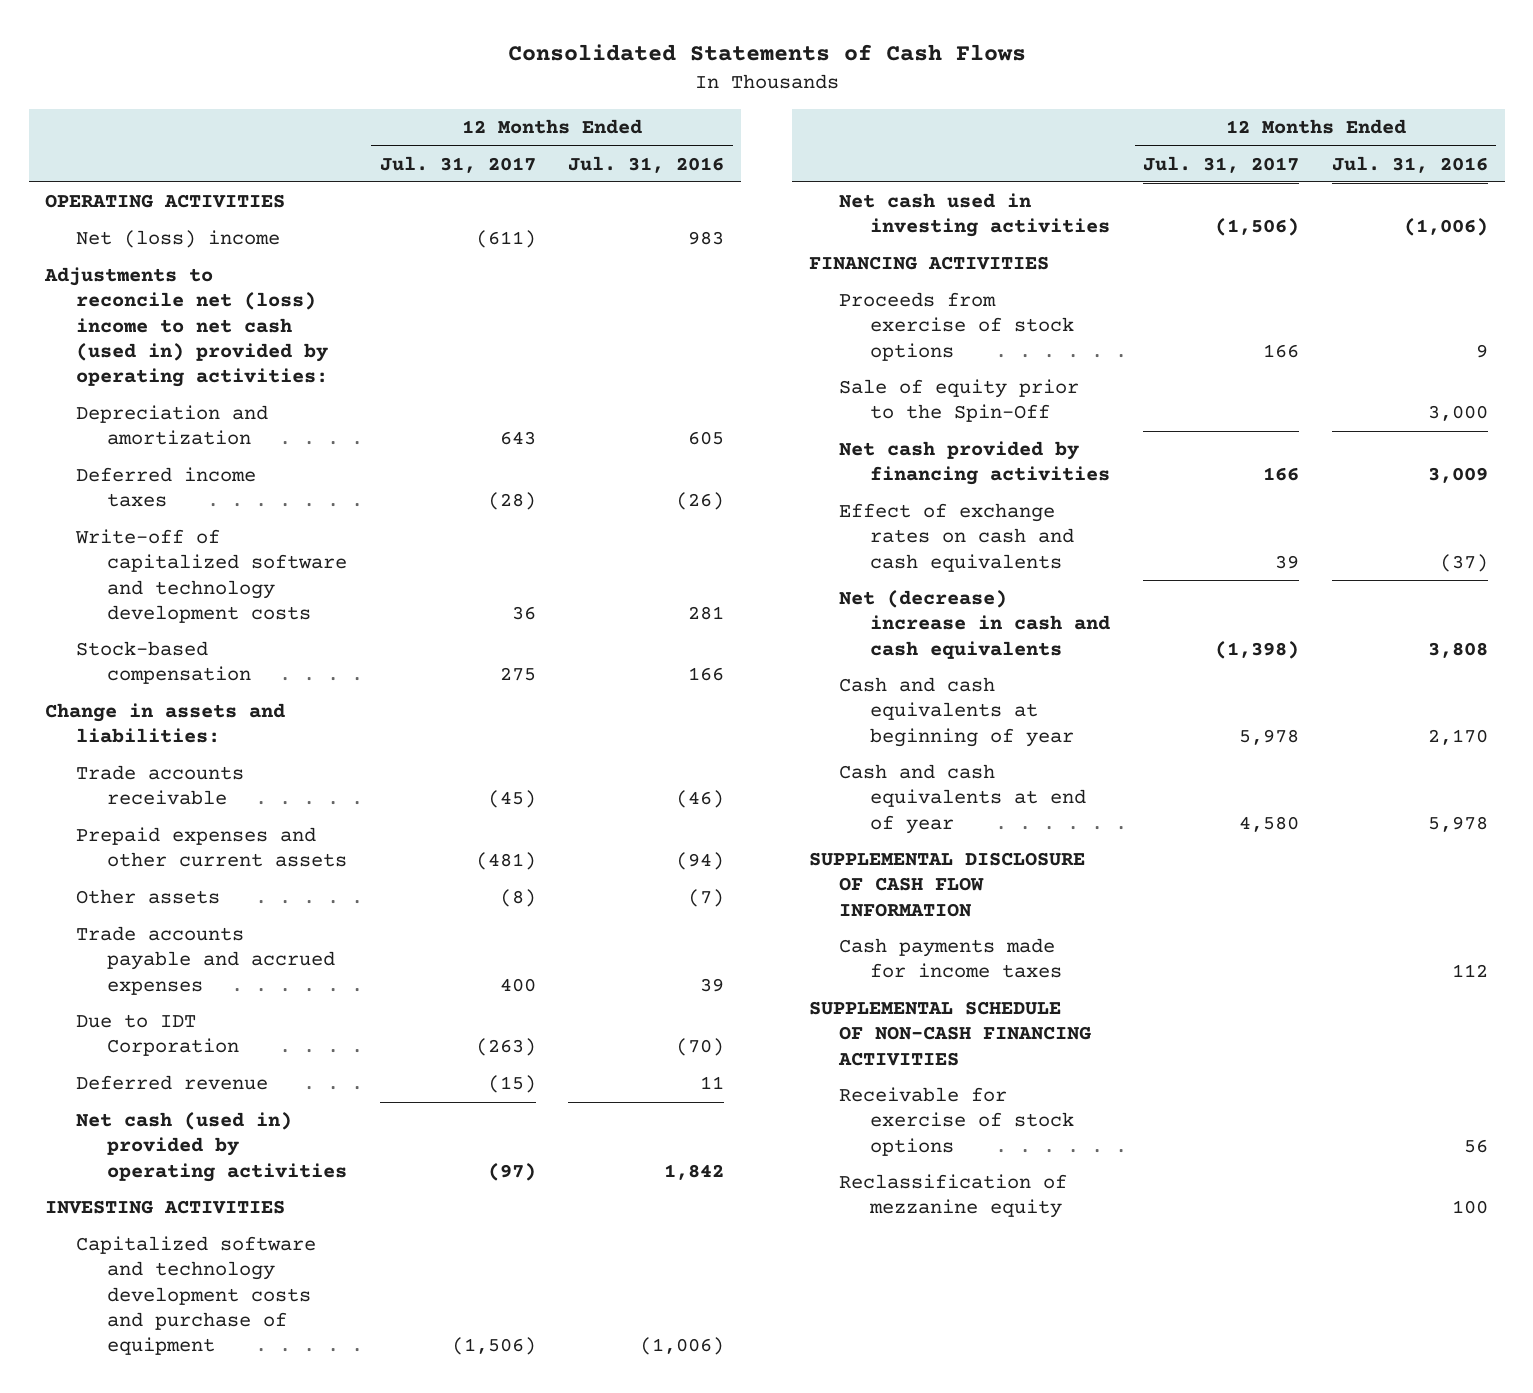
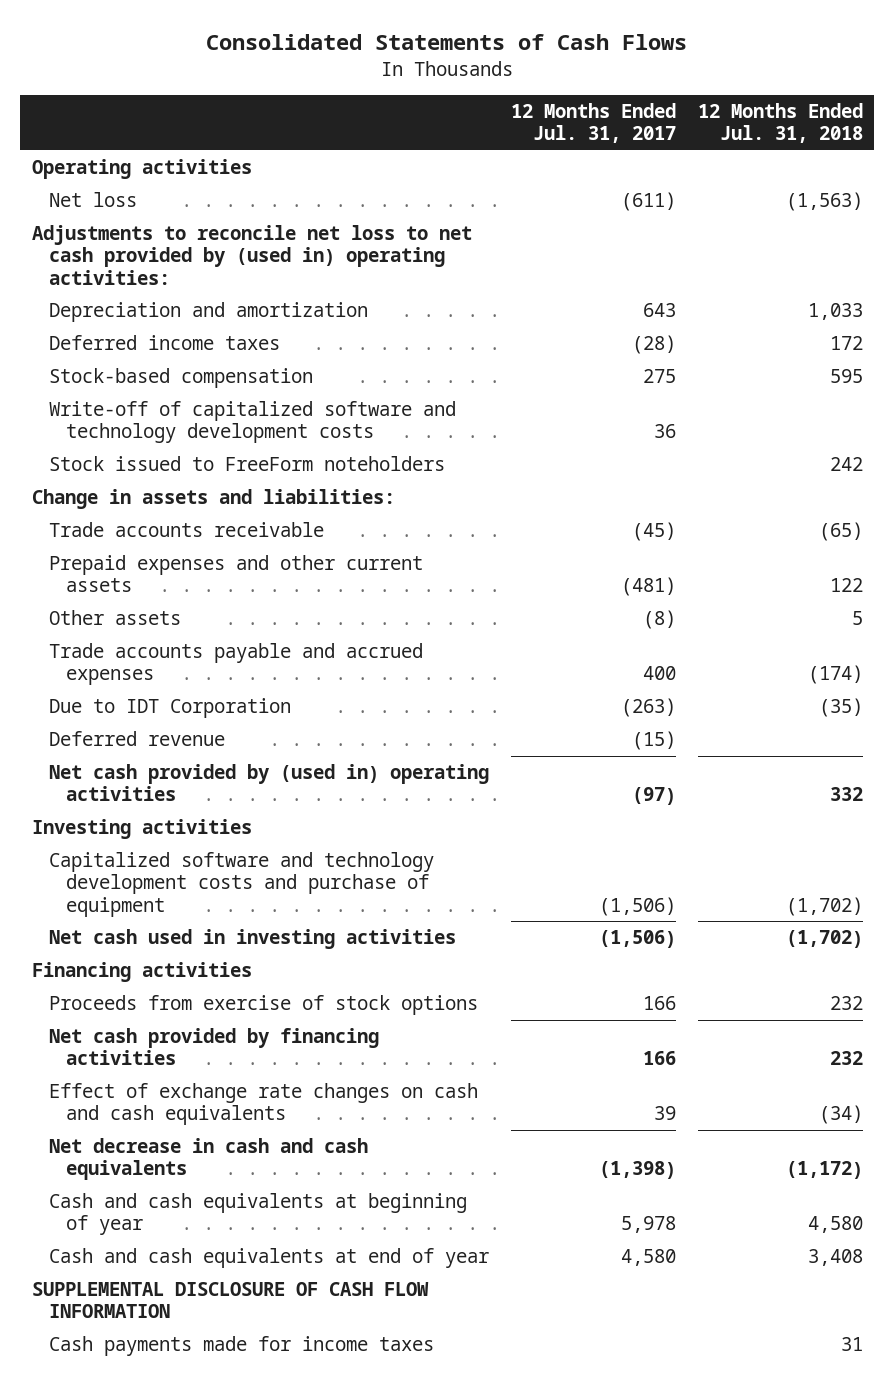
[568,155,725,173] Jul. 31, 2016 -> none
none -> [698,102,864,144] 12 Months Ended Jul. 31, 2018
[45,194,286,209] OPERATING ACTIVITIES -> [31,159,252,180] Operating activities
[75,230,280,249] Net (loss) income -> [48,192,137,208] Net loss
[44,267,328,388] Adjustments to reconcile net (loss) income to net cash (used in) provided by operating activities: -> [31,225,472,285] Adjustments to reconcile net loss to net cash provided by (used in) operating activities:
[74,529,347,623] Write-off of capitalized software and technology development costs -> [48,401,456,444] Write-off of capitalized software and technology development costs
none -> [48,456,445,472] Stock issued to FreeForm noteholders
[75,1112,347,1182] Net cash (used in) provided by operating activities -> [48,764,489,802] Net cash provided by (used in) operating activities
[45,1200,286,1215] INVESTING ACTIVITIES -> [31,819,252,840] Investing activities
[808,256,1049,271] FINANCING ACTIVITIES -> [31,962,252,983] Financing activities
[839,379,1080,423] Sale of equity prior to the Spin-Off -> none
[839,503,1075,572] Effect of exchange rates on cash and cash equivalents -> [48,1083,478,1126] Effect of exchange rate changes on cash and cash equivalents
[839,590,1111,659] Net (decrease) increase in cash and cash equivalents -> [48,1138,368,1181] Net decrease in cash and cash equivalents
[808,1001,1092,1066] SUPPLEMENTAL SCHEDULE OF NON-CASH FINANCING ACTIVITIES -> none
[839,1087,1075,1156] Receivable for exercise of stock options -> none
[839,1174,1068,1219] Reclassification of mezzanine equity -> none

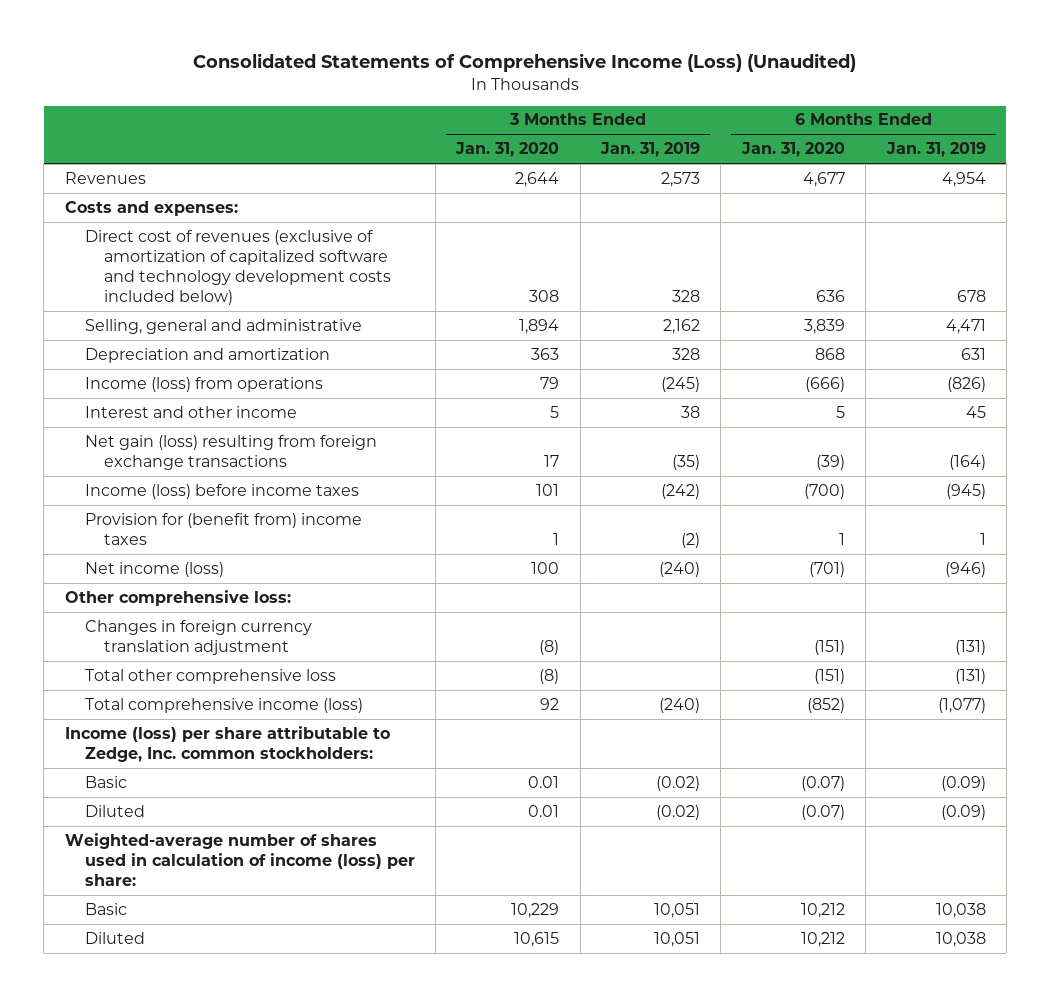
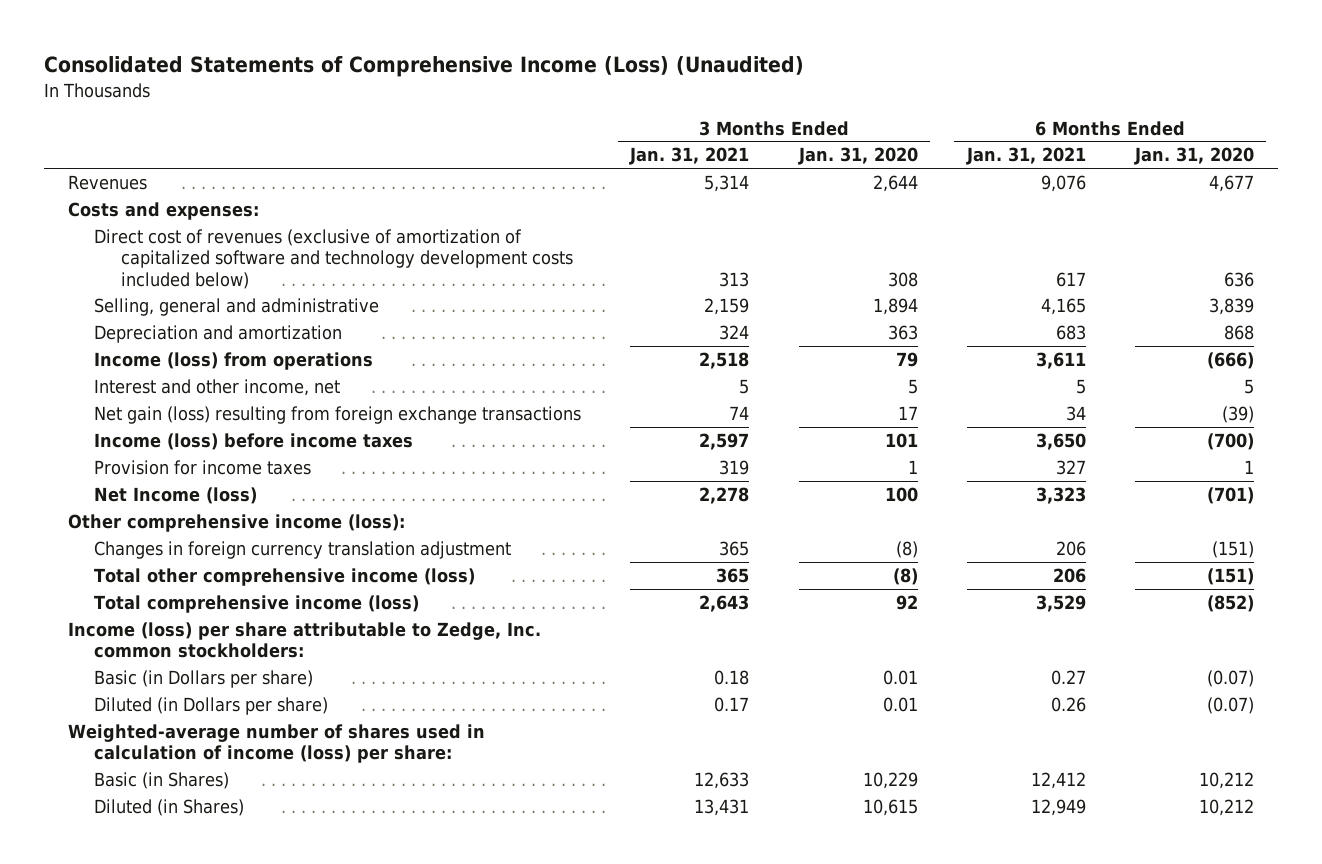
[600,142,701,158] Jan. 31, 2019 -> none
[885,142,986,158] Jan. 31, 2019 -> none
none -> [629,147,750,166] Jan. 31, 2021
none -> [965,147,1086,166] Jan. 31, 2021
[84,405,297,418] Interest and other income -> [94,378,341,396] Interest and other income, net
[84,512,362,545] Provision for (benefit from) income taxes -> [94,459,312,475] Provision for income taxes
[84,561,224,577] Net income (loss) -> [94,486,258,504] Net Income (loss)
[64,589,291,606] Other comprehensive loss: -> [68,513,406,532] Other comprehensive income (loss):
[84,668,336,684] Total other comprehensive loss -> [94,567,476,586] Total other comprehensive income (loss)
[84,775,127,788] Basic -> [94,669,314,688] Basic (in Dollars per share)
[84,804,145,817] Diluted -> [94,696,329,715] Diluted (in Dollars per share)
[84,902,127,915] Basic -> [94,771,230,789] Basic (in Shares)
[84,931,145,944] Diluted -> [94,798,245,816] Diluted (in Shares)

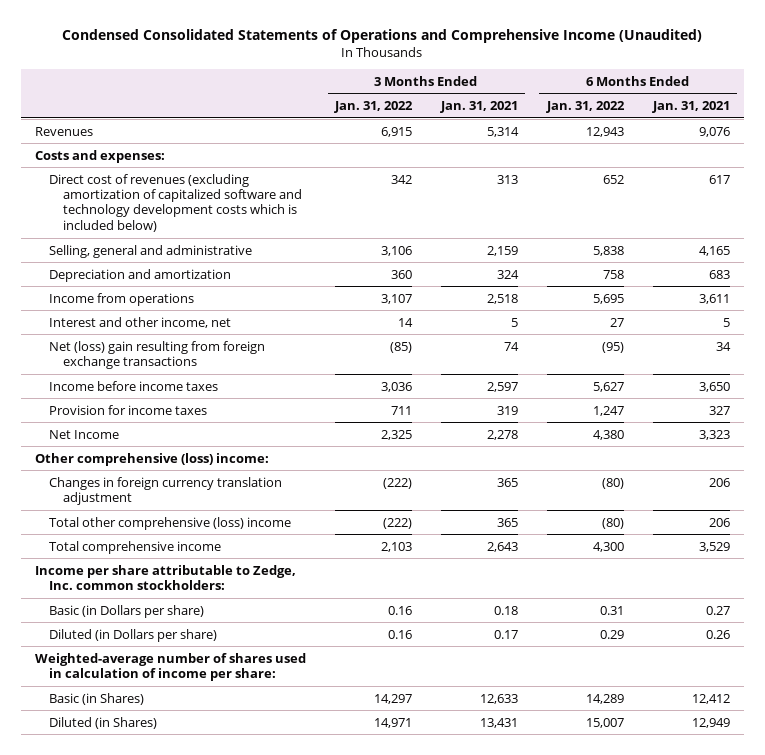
[43,56,804,78] Consolidated Statements of Comprehensive Income (Loss) (Unaudited) -> [62,28,703,43] Condensed Consolidated Statements of Operations and Comprehensive Income (Unaudited)
[797,147,918,166] Jan. 31, 2020 -> none
[1133,147,1254,166] Jan. 31, 2020 -> none
none -> [333,100,413,113] Jan. 31, 2022
none -> [545,100,625,113] Jan. 31, 2022
[94,228,573,289] Direct cost of revenues (exclusive of amortization of capitalized software and technology development costs included below) -> [49,173,303,232] Direct cost of revenues (excluding amortization of capitalized software and technology development costs which is included below)
[94,351,374,370] Income (loss) from operations -> [49,292,195,306] Income from operations
[94,405,582,424] Net gain (loss) resulting from foreign exchange transactions -> [49,340,266,369] Net (loss) gain resulting from foreign exchange transactions
[94,432,414,450] Income (loss) before income taxes -> [49,380,219,391] Income before income taxes
[94,486,258,504] Net Income (loss) -> [49,429,120,439] Net Income
[68,513,406,532] Other comprehensive income (loss): -> [35,452,270,466] Other comprehensive (loss) income:
[94,567,476,586] Total other comprehensive income (loss) -> [49,516,292,530] Total other comprehensive (loss) income
[94,594,420,613] Total comprehensive income (loss) -> [49,540,222,554] Total comprehensive income
[68,621,542,659] Income (loss) per share attributable to Zedge, Inc. common stockholders: -> [35,564,297,590] Income per share attributable to Zedge, Inc. common stockholders:
[68,723,486,764] Weighted-average number of shares used in calculation of income (loss) per share: -> [35,652,307,681] Weighted-average number of shares used in calculation of income per share:

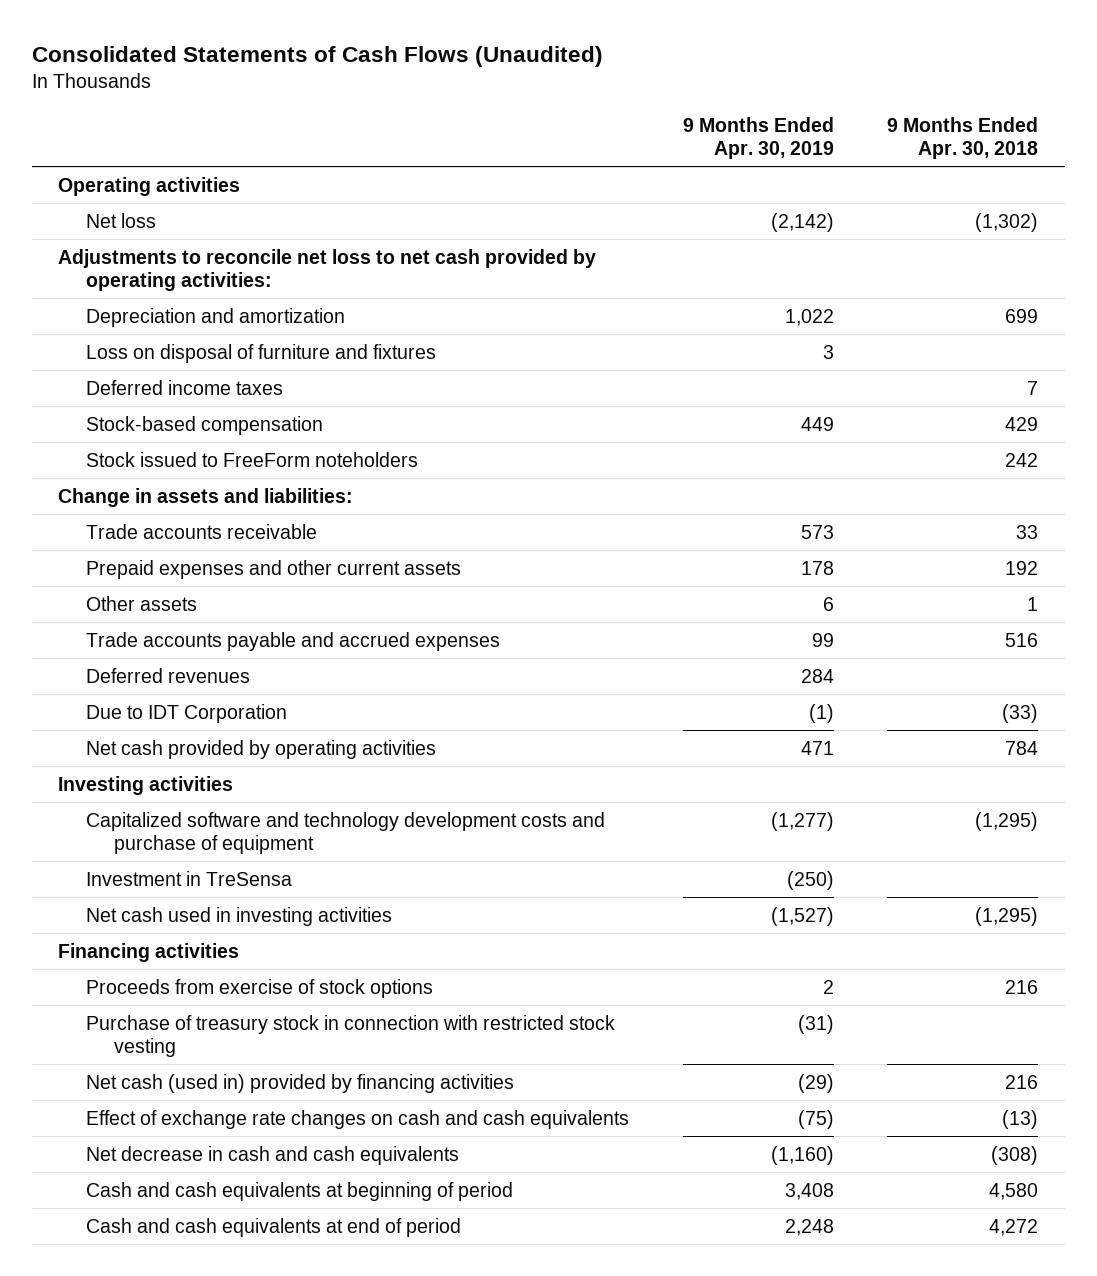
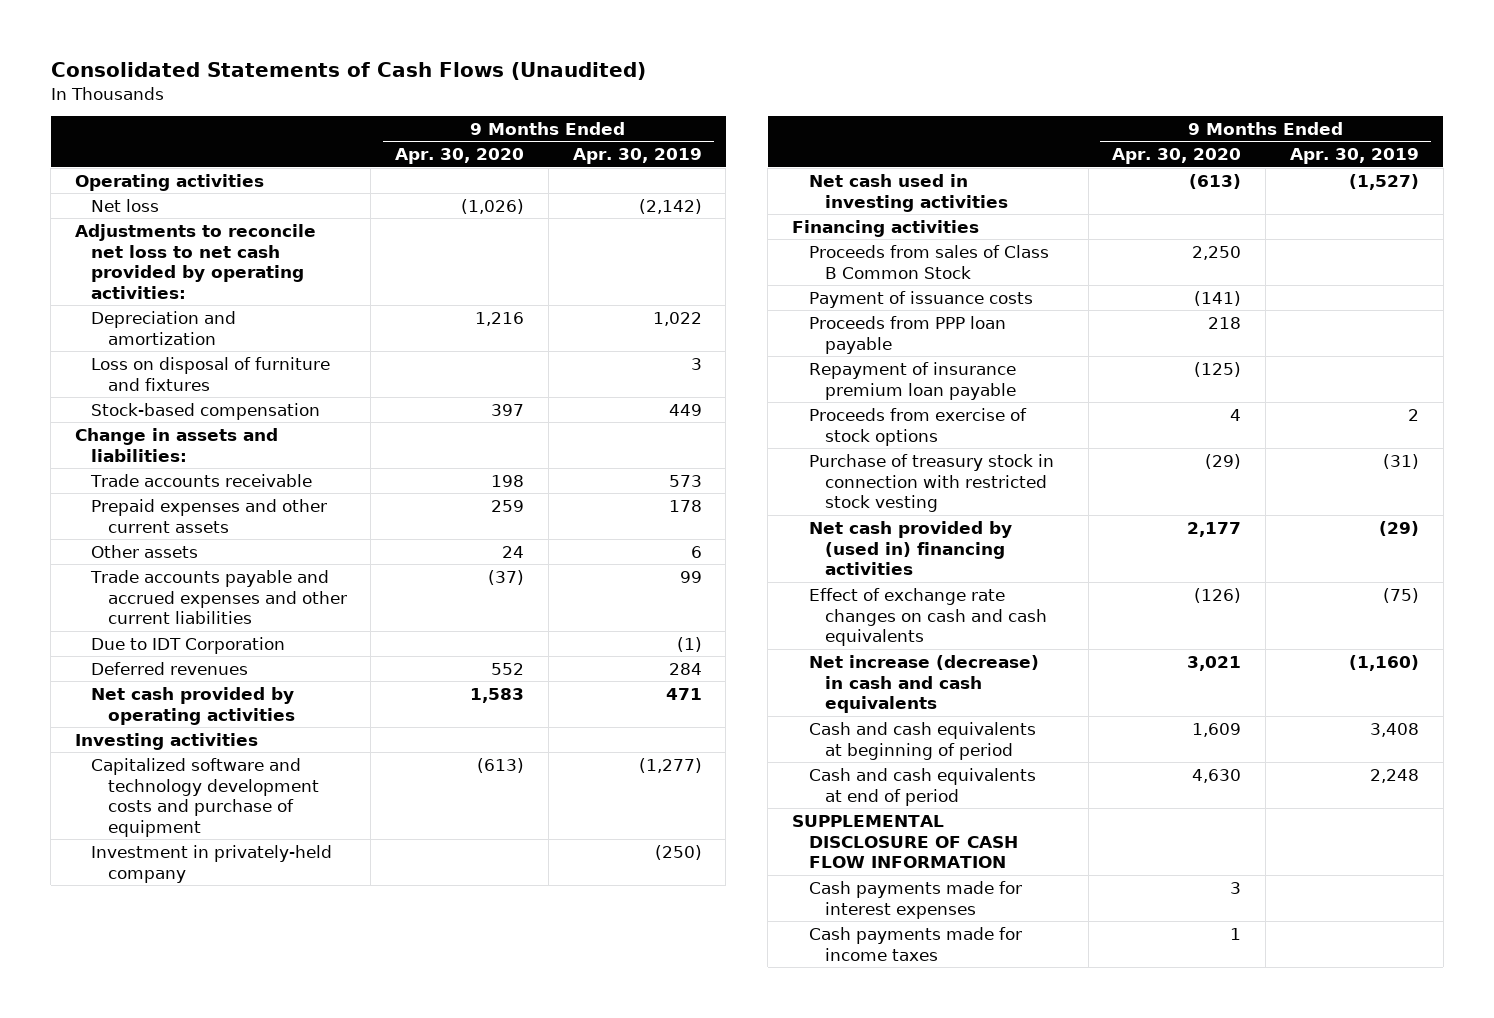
[887,117,1039,160] 9 Months Ended Apr. 30, 2018 -> none
none -> [395,148,525,165] Apr. 30, 2020
[86,379,284,395] Deferred income taxes -> none
[86,451,419,467] Stock issued to FreeForm noteholders -> none
[86,631,501,651] Trade accounts payable and accrued expenses -> [90,569,347,625] Trade accounts payable and accrued expenses and other current liabilities
[86,667,251,683] Deferred revenues -> [91,661,249,675] Deferred revenues
[86,870,293,886] Investment in TreSensa -> [91,844,333,883] Investment in privately-held company
none -> [808,244,1049,279] Proceeds from sales of Class B Common Stock
none -> [808,290,1033,308] Payment of issuance costs
none -> [808,315,1006,354] Proceeds from PPP loan payable
none -> [808,361,1016,400] Repayment of insurance premium loan payable
[86,1073,515,1093] Net cash (used in) provided by financing activities -> [808,520,1012,576] Net cash provided by (used in) financing activities
[86,1145,460,1165] Net decrease in cash and cash equivalents -> [808,654,1039,714] Net increase (decrease) in cash and cash equivalents
none -> [792,814,1018,869] SUPPLEMENTAL DISCLOSURE OF CASH FLOW INFORMATION
none -> [808,880,1022,919] Cash payments made for interest expenses
none -> [808,926,1022,961] Cash payments made for income taxes

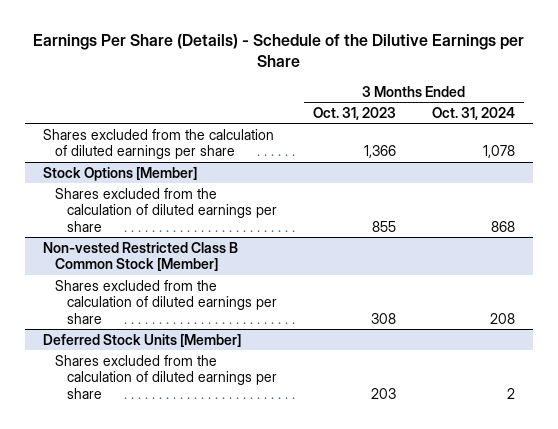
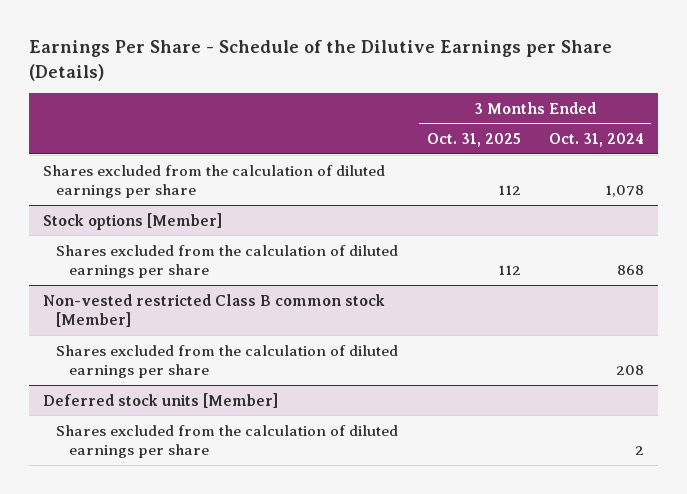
[33,34,525,68] Earnings Per Share (Details) - Schedule of the Dilutive Earnings per Share -> [29,40,613,81] Earnings Per Share - Schedule of the Dilutive Earnings per Share (Details)
[313,106,397,120] Oct. 31, 2023 -> none
none -> [426,133,521,148] Oct. 31, 2025
[42,166,197,181] Stock Options [Member] -> [43,212,223,230] Stock options [Member]
[42,241,238,272] Non-vested Restricted Class B Common Stock [Member] -> [43,293,386,328] Non-vested restricted Class B common stock [Member]
[42,333,241,347] Deferred Stock Units [Member] -> [43,392,279,408] Deferred stock units [Member]

